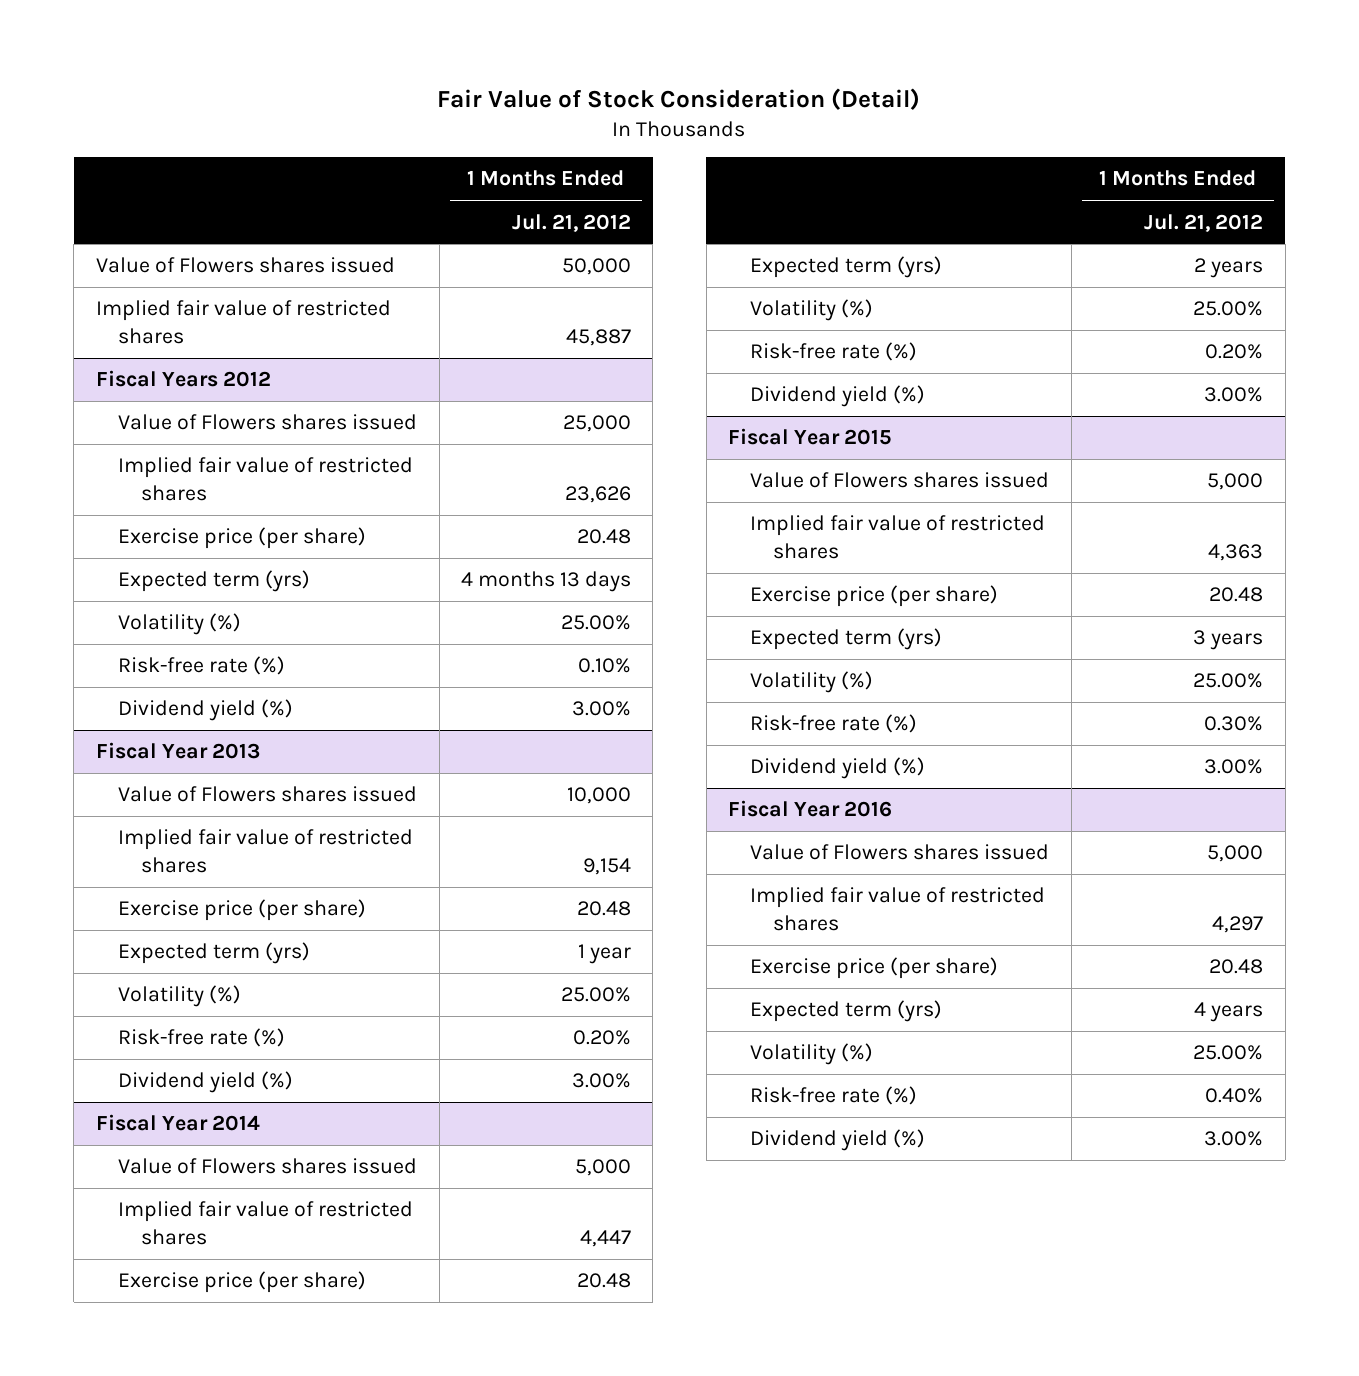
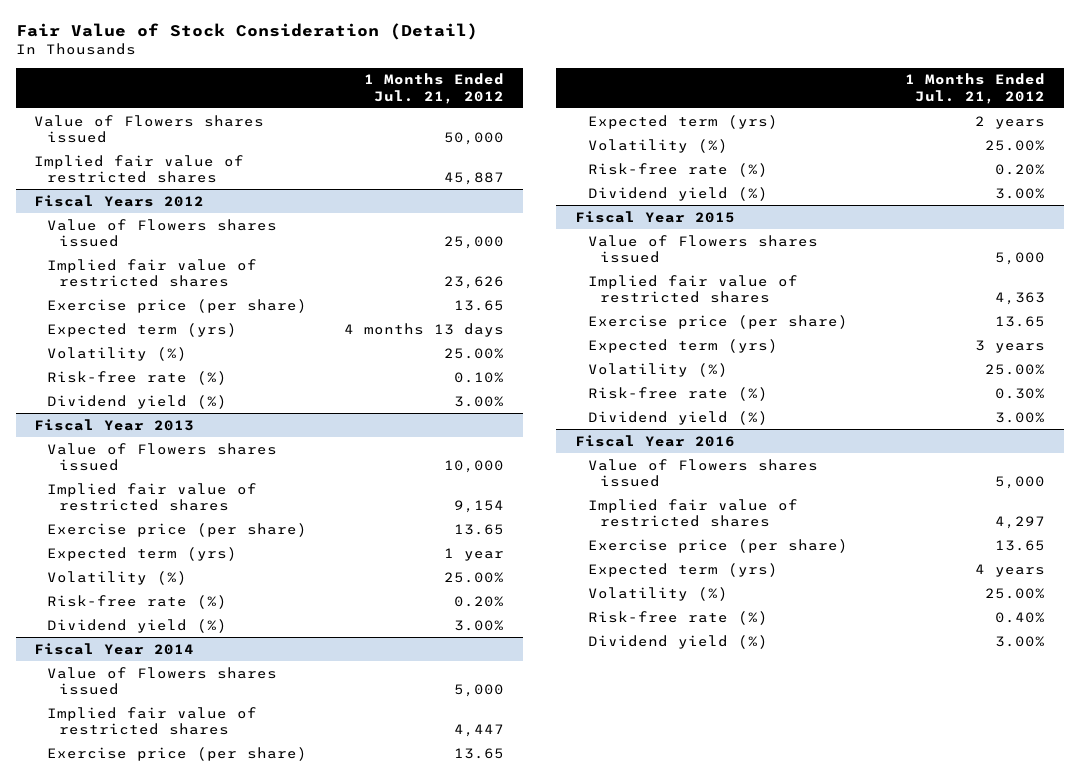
[577,529,632,545] 20.48 -> [454,299,505,311] 13.65
[577,901,632,917] 20.48 -> [454,523,505,535] 13.65
[577,1273,632,1289] 20.48 -> [454,747,505,759] 13.65
[1209,587,1264,603] 20.48 -> [995,315,1046,327] 13.65
[1209,959,1264,975] 20.48 -> [995,539,1046,551] 13.65

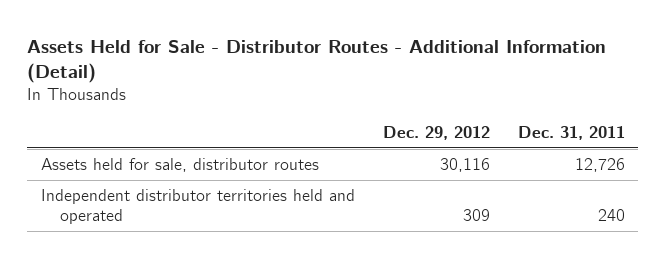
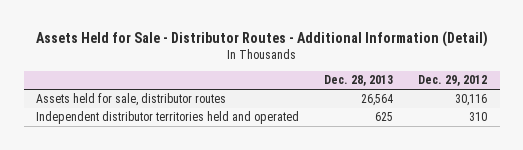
[517,125,625,140] Dec. 31, 2011 -> none
none -> [324,75,394,87] Dec. 28, 2013
[462,208,490,221] 309 -> [469,112,488,122] 310

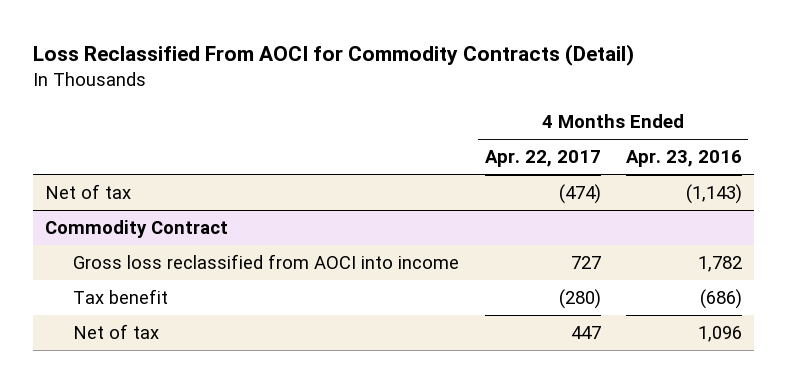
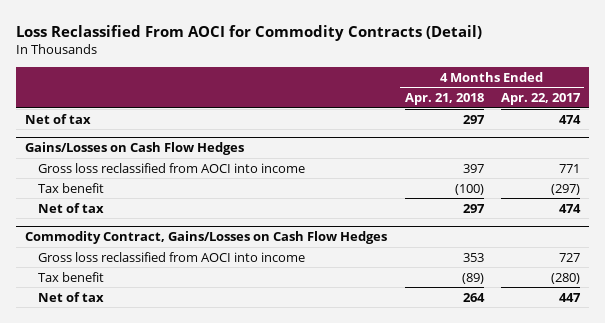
[625,150,742,168] Apr. 23, 2016 -> none
none -> [404,93,484,106] Apr. 21, 2018
[45,219,229,238] Commodity Contract -> none
[558,183,601,204] (474) -> [559,114,582,124] 474
none -> [25,142,245,156] Gains/Losses on Cash Flow Hedges
none -> [37,162,305,173] Gross loss reclassified from AOCI into income
none -> [37,182,104,193] Tax benefit
none -> [37,202,104,213] Net of tax
none -> [25,231,388,245] Commodity Contract, Gains/Losses on Cash Flow Hedges

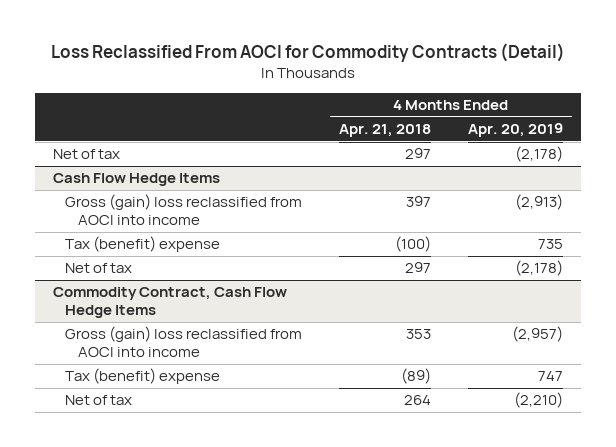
[501,93,582,106] Apr. 22, 2017 -> none
none -> [467,123,563,138] Apr. 20, 2019
[25,142,245,156] Gains/Losses on Cash Flow Hedges -> none
none -> [53,173,221,187] Cash Flow Hedge Items
[37,162,305,173] Gross loss reclassified from AOCI into income -> [65,194,303,226] Gross (gain) loss reclassified from AOCI into income
[37,182,104,193] Tax benefit -> [65,236,221,253] Tax (benefit) expense
[25,231,388,245] Commodity Contract, Gains/Losses on Cash Flow Hedges -> none
none -> [53,287,288,319] Commodity Contract, Cash Flow Hedge Items
[37,251,305,262] Gross loss reclassified from AOCI into income -> [65,326,303,358] Gross (gain) loss reclassified from AOCI into income
[37,271,104,282] Tax benefit -> [65,368,221,385] Tax (benefit) expense

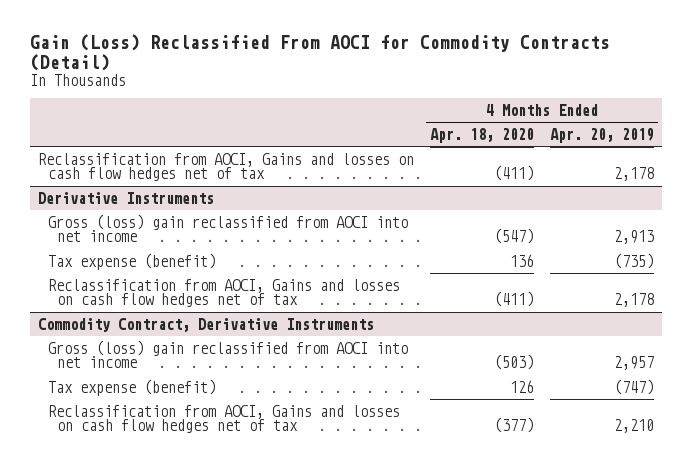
[51,43,566,63] Loss Reclassified From AOCI for Commodity Contracts (Detail) -> [30,34,611,71] Gain (Loss) Reclassified From AOCI for Commodity Contracts (Detail)
[339,124,432,138] Apr. 21, 2018 -> none
none -> [429,128,534,144] Apr. 18, 2020
[53,287,288,319] Commodity Contract, Cash Flow Hedge Items -> none
[53,149,121,160] Net of tax -> [38,152,415,182] Reclassification from AOCI, Gains and losses on cash flow hedges net of tax
[514,146,563,163] (2,178) -> [613,167,654,182] 2,178
[53,173,221,187] Cash Flow Hedge Items -> [38,191,215,204] Derivative Instruments
[65,194,303,226] Gross (gain) loss reclassified from AOCI into income -> [47,213,408,243] Gross (loss) gain reclassified from AOCI into net income
[514,194,563,211] (2,913) -> [613,230,654,245] 2,913
[65,236,221,253] Tax (benefit) expense -> [47,252,216,270] Tax expense (benefit)
[537,239,563,250] 735 -> [613,252,654,269] (735)
[65,263,133,274] Net of tax -> [47,278,400,308] Reclassification from AOCI, Gains and losses on cash flow hedges net of tax
[514,260,563,277] (2,178) -> [613,293,654,308] 2,178
none -> [38,317,375,332] Commodity Contract, Derivative Instruments
[65,326,303,358] Gross (gain) loss reclassified from AOCI into income -> [47,339,408,369] Gross (loss) gain reclassified from AOCI into net income
[511,326,563,343] (2,957) -> [613,356,654,371] 2,957
[65,368,221,385] Tax (benefit) expense -> [47,378,216,396] Tax expense (benefit)
[537,371,563,382] 747 -> [613,378,654,395] (747)
[65,395,133,406] Net of tax -> [47,404,400,434] Reclassification from AOCI, Gains and losses on cash flow hedges net of tax
[513,392,563,409] (2,210) -> [613,419,654,434] 2,210

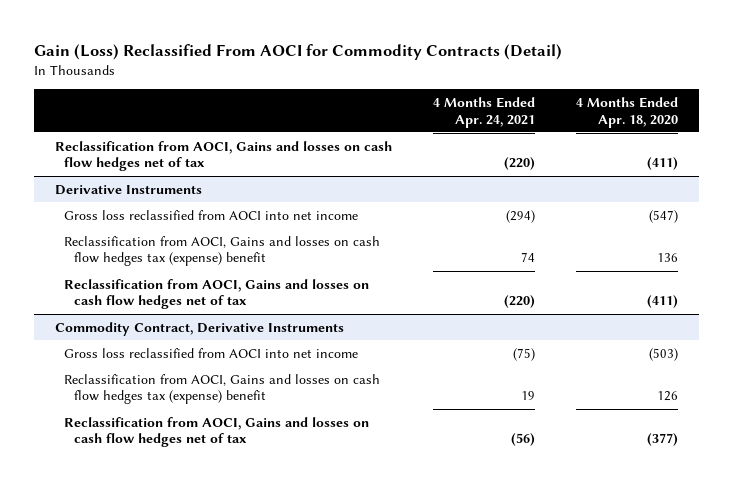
[549,128,654,144] Apr. 20, 2019 -> none
none -> [432,96,535,128] 4 Months Ended Apr. 24, 2021
[47,213,408,243] Gross (loss) gain reclassified from AOCI into net income -> [64,209,359,220] Gross loss reclassified from AOCI into net income
[47,252,216,270] Tax expense (benefit) -> [64,235,381,267] Reclassification from AOCI, Gains and losses on cash flow hedges tax (expense) benefit
[47,339,408,369] Gross (loss) gain reclassified from AOCI into net income -> [64,347,359,358] Gross loss reclassified from AOCI into net income
[47,378,216,396] Tax expense (benefit) -> [64,373,381,405] Reclassification from AOCI, Gains and losses on cash flow hedges tax (expense) benefit

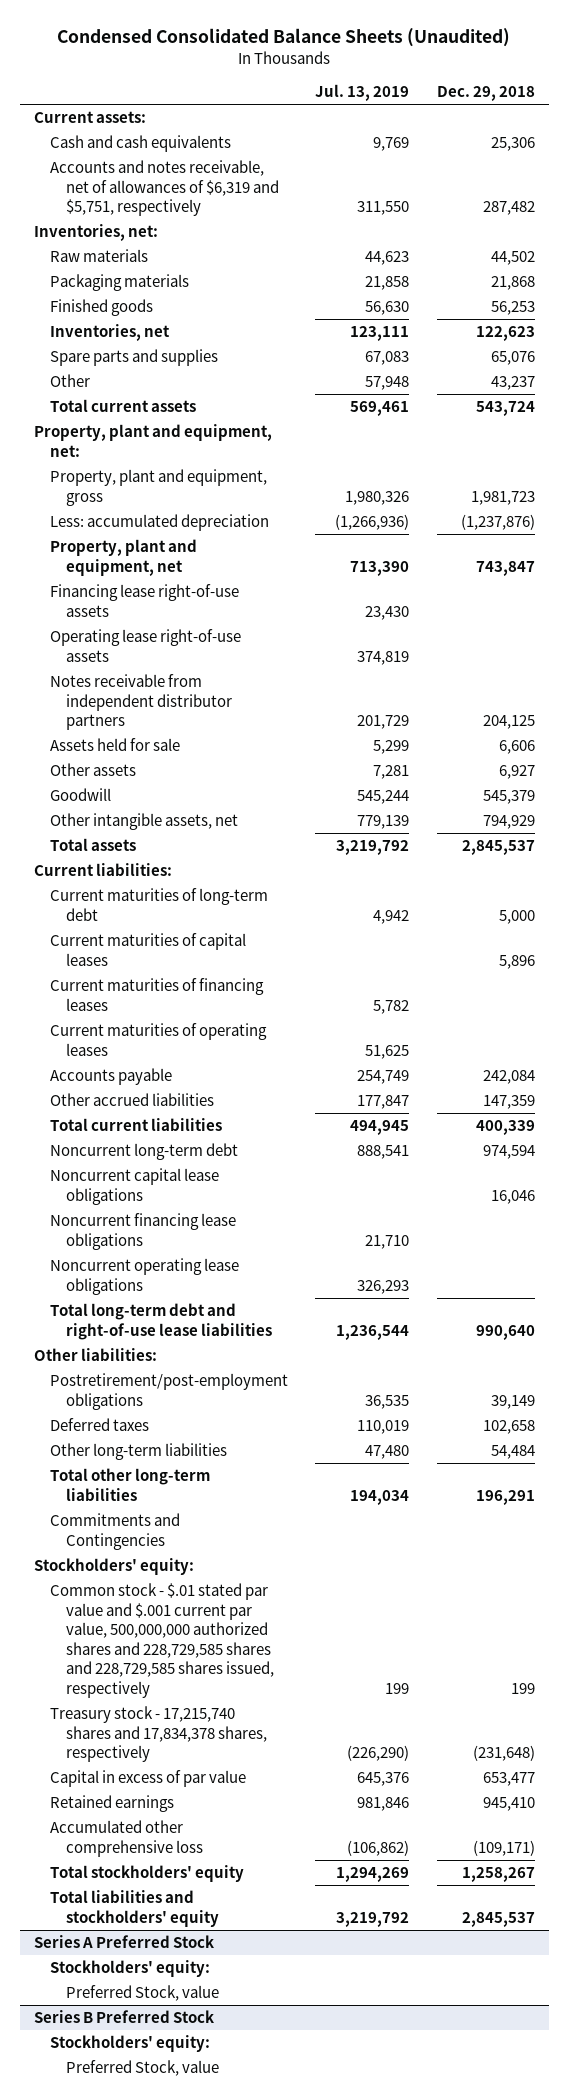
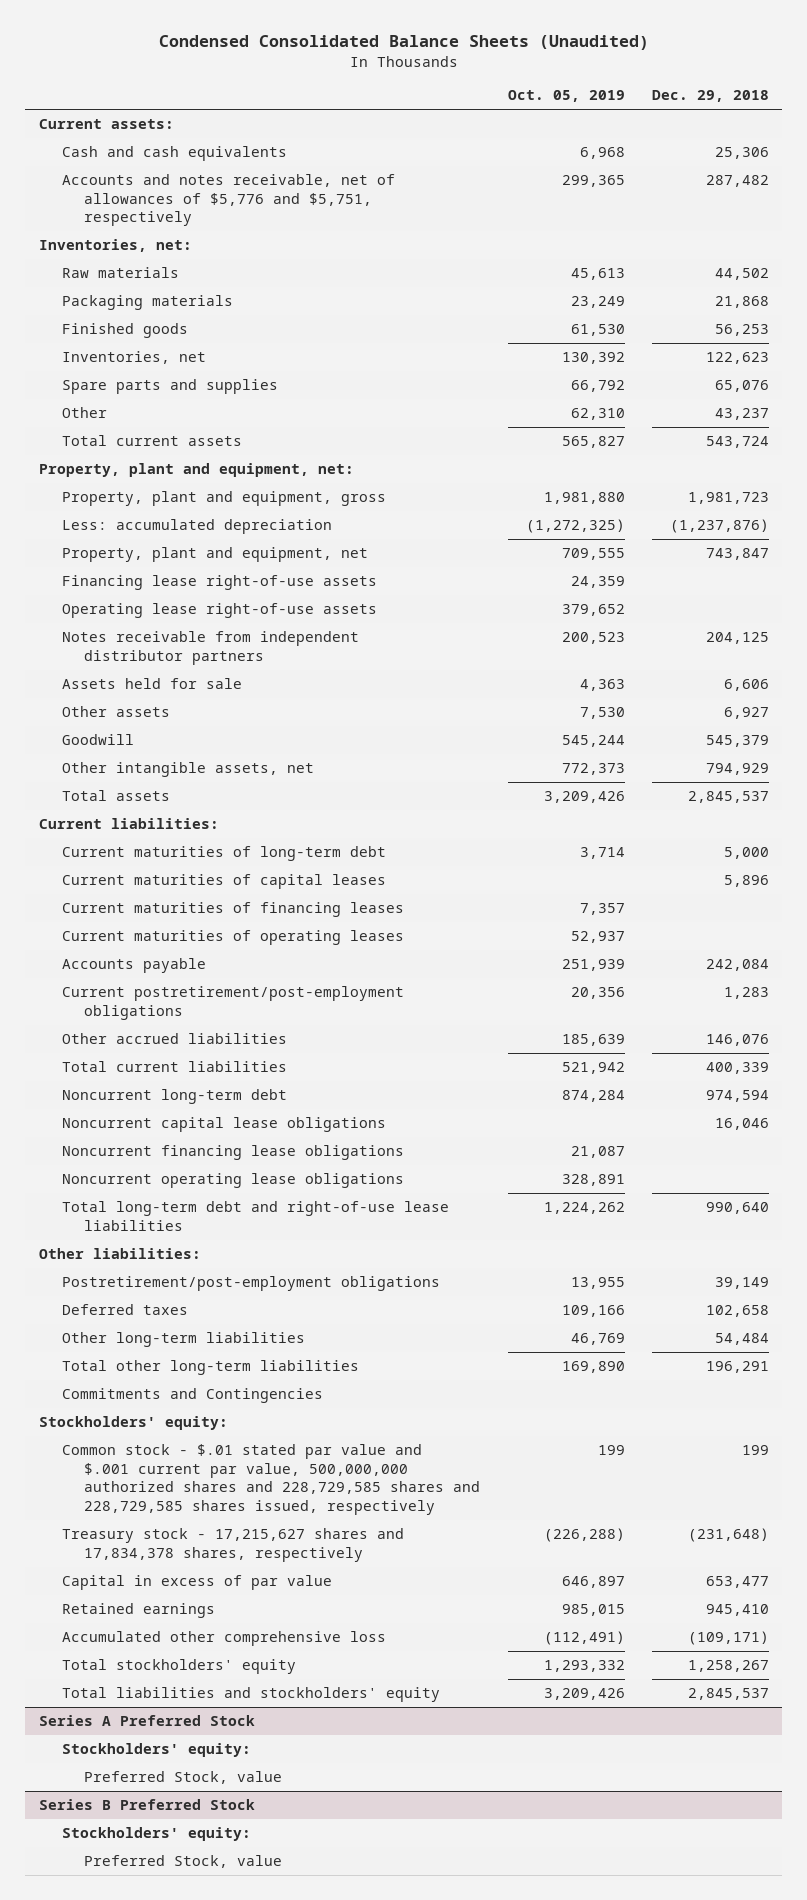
[315,84,410,102] Jul. 13, 2019 -> none
none -> [507,90,625,103] Oct. 05, 2019
[49,160,279,217] Accounts and notes receivable, net of allowances of $6,319 and $5,751, respectively -> [61,174,395,227] Accounts and notes receivable, net of allowances of $5,776 and $5,751, respectively
none -> [61,986,404,1020] Current postretirement/post-employment obligations
[483,1095,536,1110] 147,359 -> [705,1034,769,1047] 146,076
[49,1706,267,1763] Treasury stock - 17,215,740 shares and 17,834,378 shares, respectively -> [61,1528,404,1562] Treasury stock - 17,215,627 shares and 17,834,378 shares, respectively

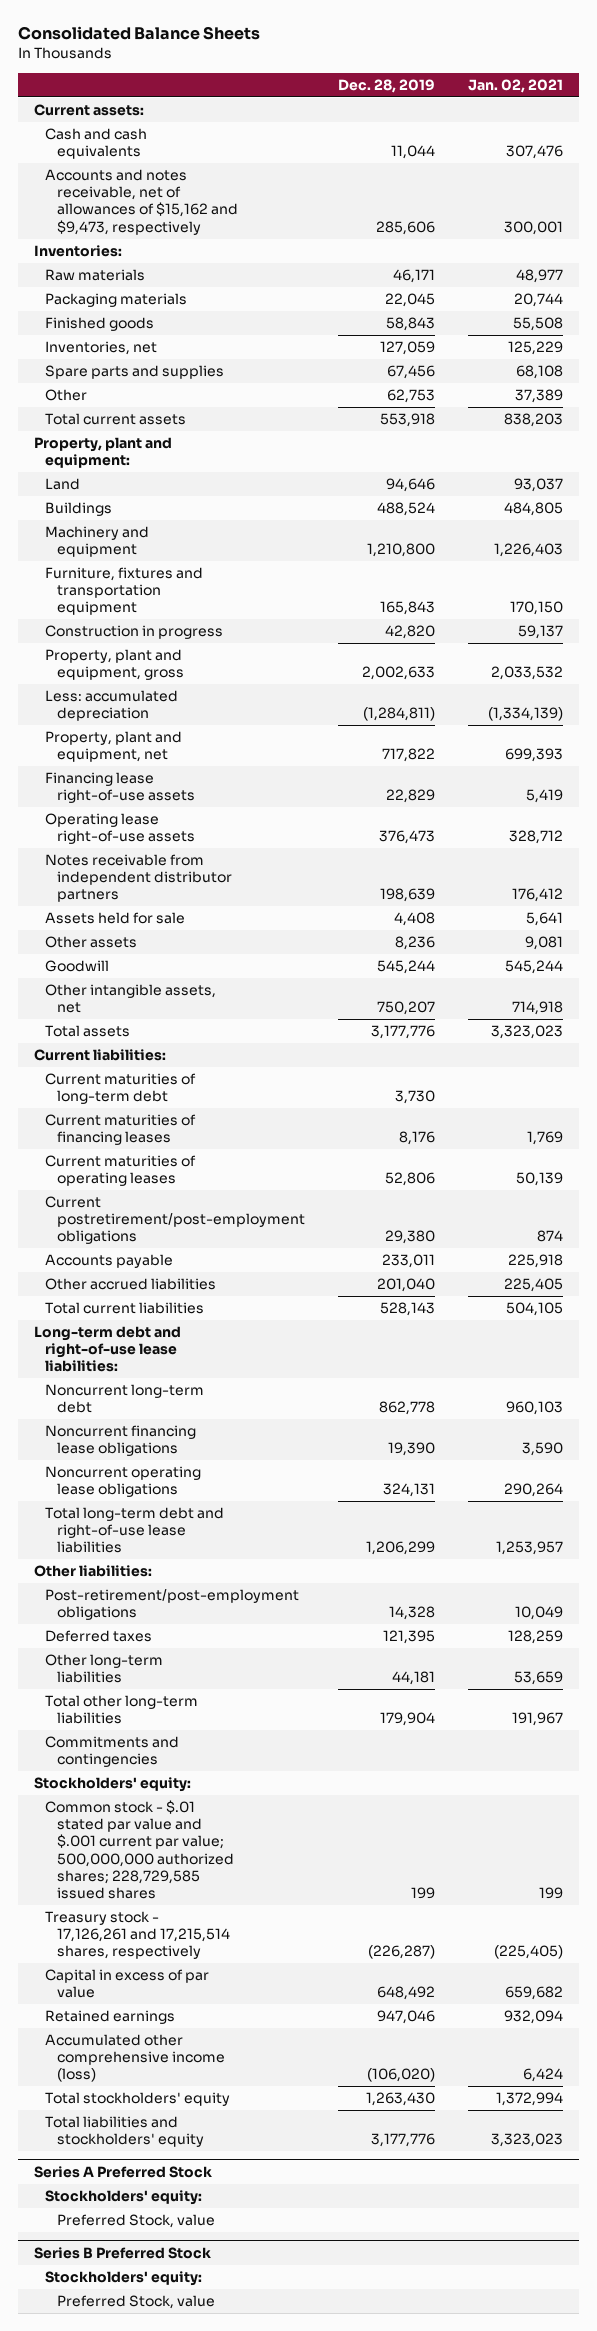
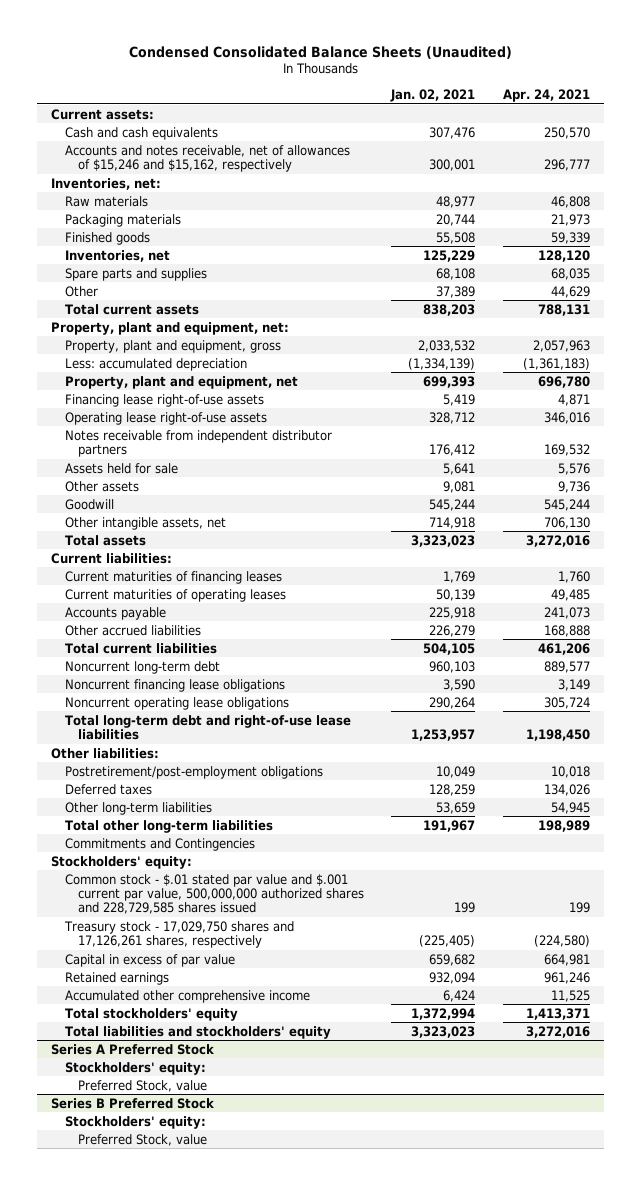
[17,26,260,41] Consolidated Balance Sheets -> [128,45,512,59] Condensed Consolidated Balance Sheets (Unaudited)
[337,78,435,93] Dec. 28, 2019 -> none
none -> [503,88,591,102] Apr. 24, 2021
[45,169,238,235] Accounts and notes receivable, net of allowances of $15,162 and $9,473, respectively -> [64,144,350,172] Accounts and notes receivable, net of allowances of $15,246 and $15,162, respectively
[34,245,123,258] Inventories: -> [51,177,162,190] Inventories, net:
[45,478,81,491] Land -> none
[45,502,113,517] Buildings -> none
[45,526,150,558] Machinery and equipment -> none
[45,567,204,616] Furniture, fixtures and transportation equipment -> none
[45,625,224,640] Construction in progress -> none
[34,437,173,469] Property, plant and equipment: -> [51,321,290,335] Property, plant and equipment, net:
[45,1073,197,1105] Current maturities of long-term debt -> none
[45,1196,305,1245] Current postretirement/post-employment obligations -> none
[503,1278,563,1293] 225,405 -> [429,624,476,637] 226,279
[34,1326,182,1373] Long-term debt and right-of-use lease liabilities: -> none
[45,1589,300,1621] Post-retirement/post-employment obligations -> [64,765,323,779] Postretirement/post-employment obligations
[45,1736,180,1768] Commitments and contingencies -> [64,837,255,851] Commitments and Contingencies
[45,1800,234,1899] Common stock - $.01 stated par value and $.001 current par value; 500,000,000 authorized shares; 228,729,585 issued shares -> [64,873,364,915] Common stock - $.01 stated par value and $.001 current par value, 500,000,000 authorized shares and 228,729,585 shares issued
[45,1911,230,1960] Treasury stock - 17,126,261 and 17,215,514 shares, respectively -> [63,920,294,948] Treasury stock - 17,029,750 shares and 17,126,261 shares, respectively
[45,2034,225,2083] Accumulated other comprehensive income (loss) -> [64,989,310,1003] Accumulated other comprehensive income

